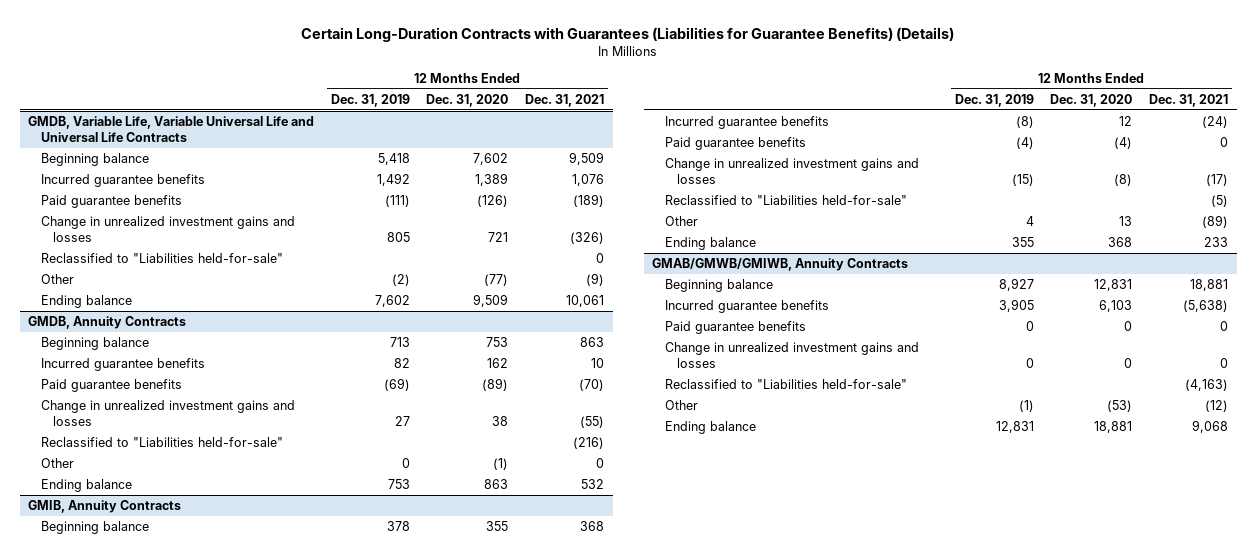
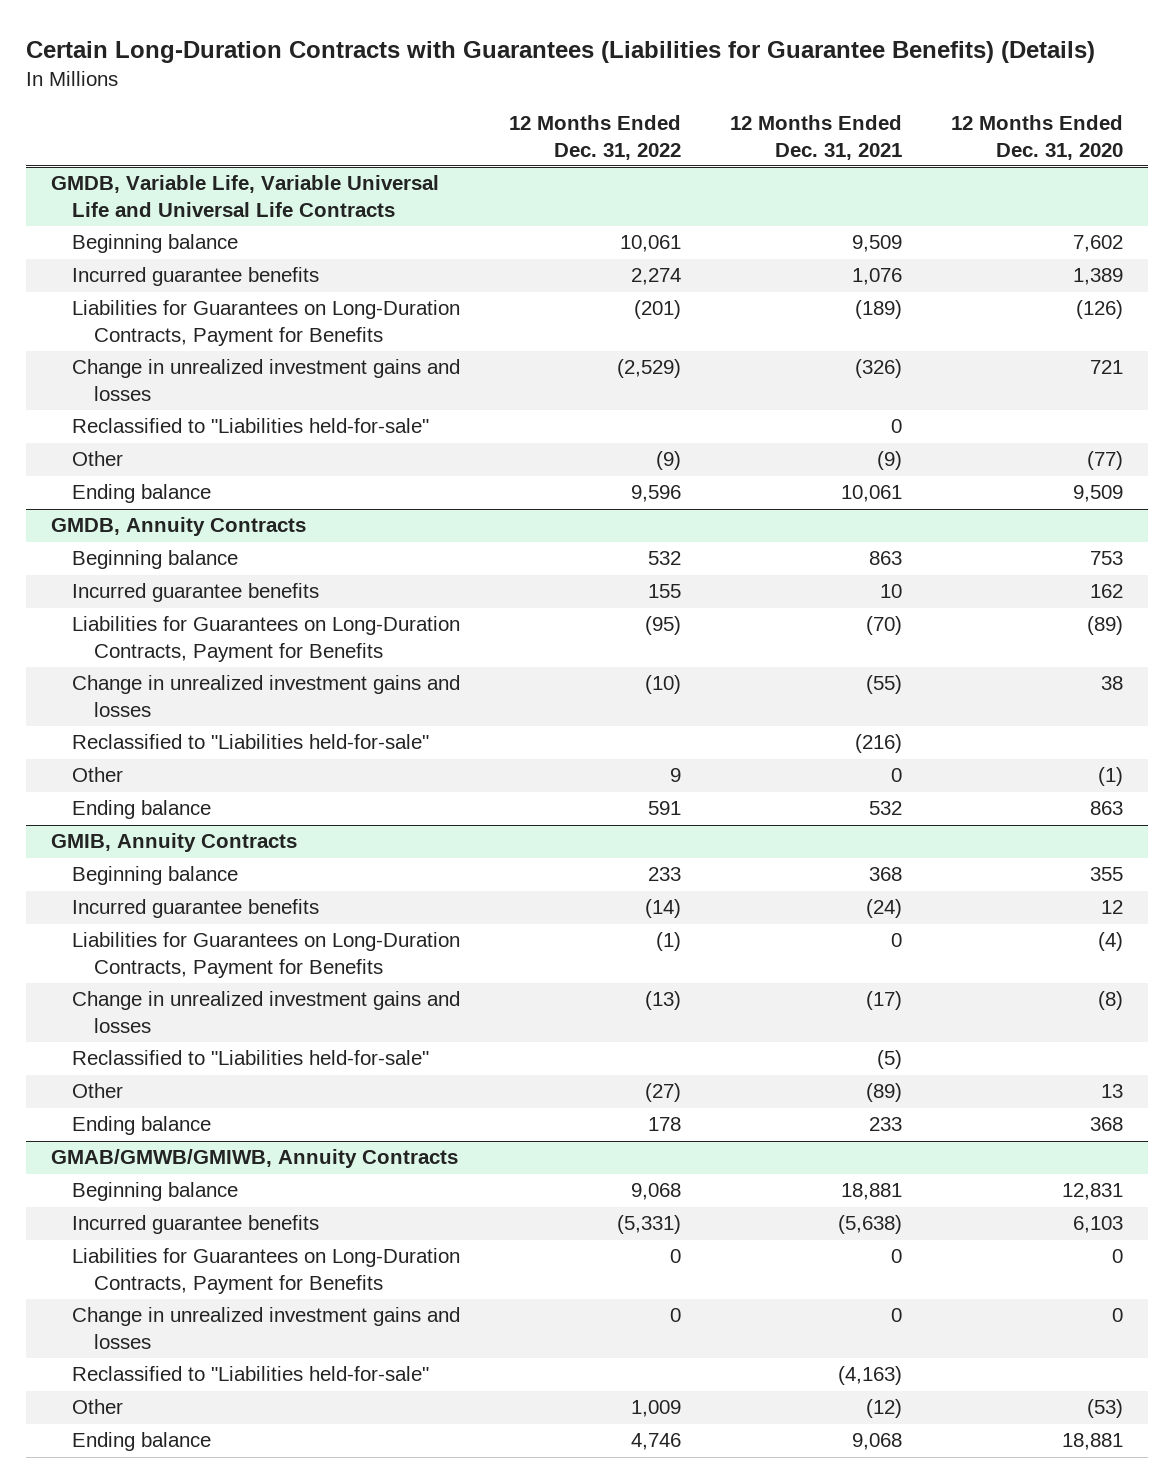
[330,93,410,107] Dec. 31, 2019 -> none
none -> [509,115,682,160] 12 Months Ended Dec. 31, 2022
[40,194,182,208] Paid guarantee benefits -> [72,300,461,346] Liabilities for Guarantees on Long-Duration Contracts, Payment for Benefits
[40,378,182,392] Paid guarantee benefits -> [72,616,461,662] Liabilities for Guarantees on Long-Duration Contracts, Payment for Benefits
[664,136,806,150] Paid guarantee benefits -> [72,932,461,978] Liabilities for Guarantees on Long-Duration Contracts, Payment for Benefits
[664,320,806,334] Paid guarantee benefits -> [72,1248,461,1294] Liabilities for Guarantees on Long-Duration Contracts, Payment for Benefits

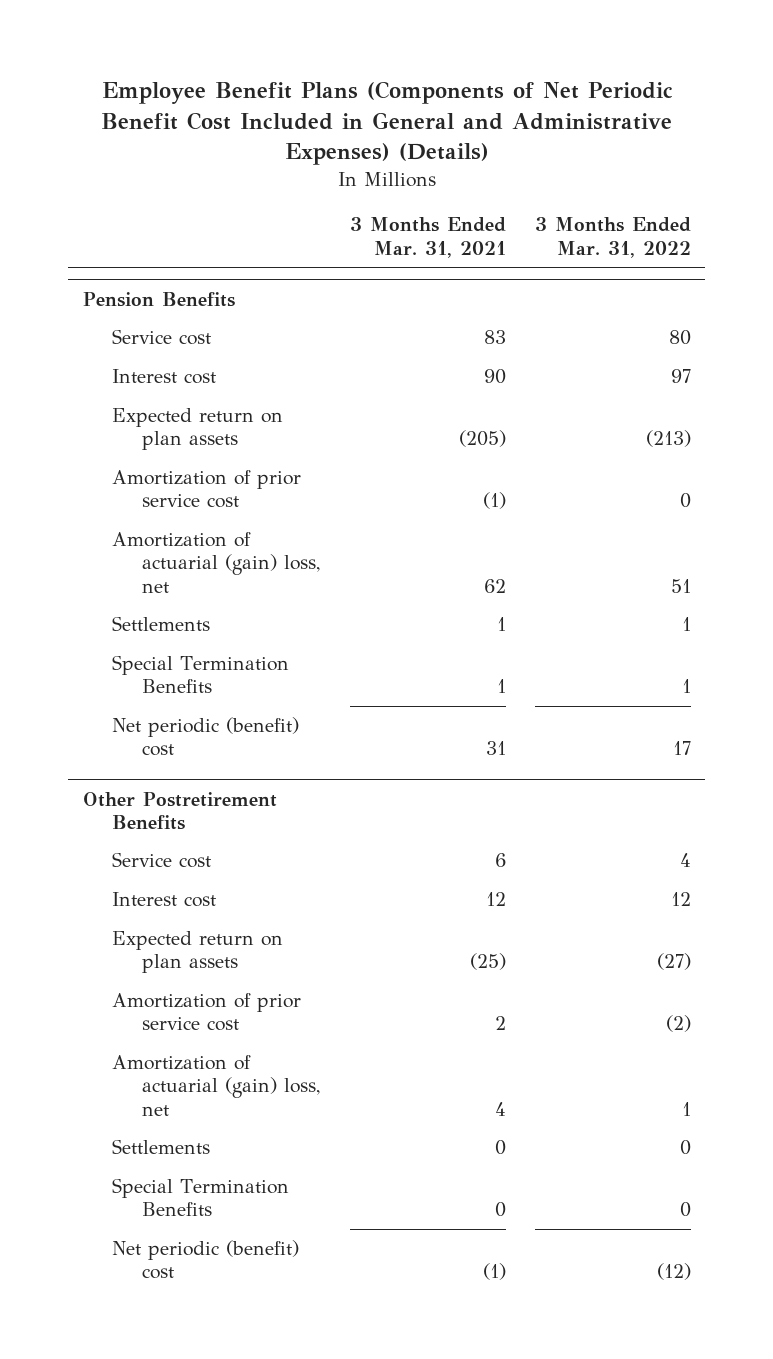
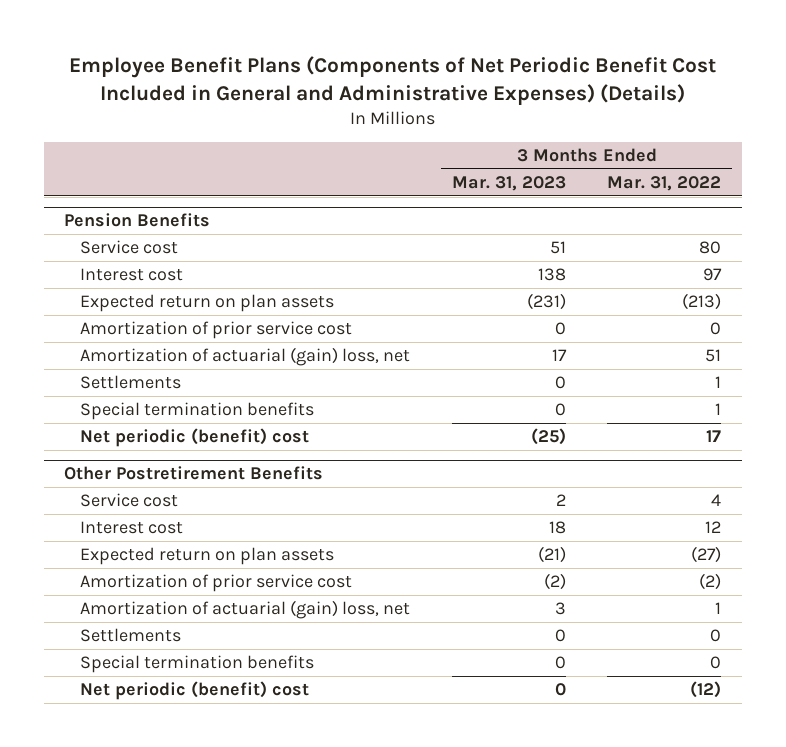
[349,217,506,258] 3 Months Ended Mar. 31, 2021 -> none
none -> [451,175,566,191] Mar. 31, 2023
[112,655,290,694] Special Termination Benefits -> [80,402,315,421] Special termination benefits
[112,1178,290,1217] Special Termination Benefits -> [80,655,315,674] Special termination benefits

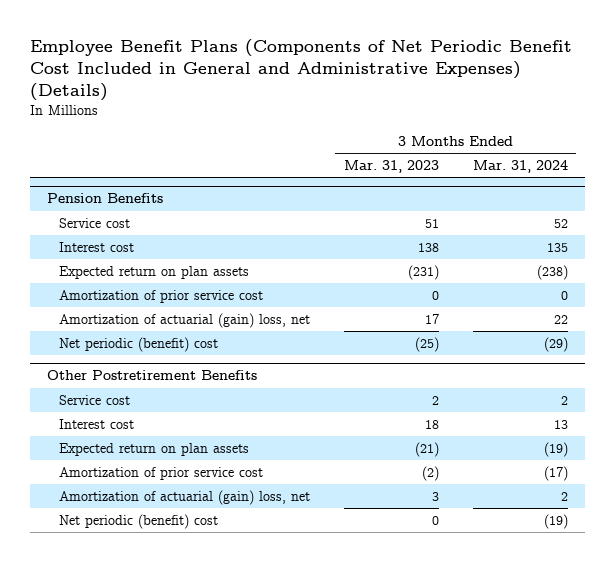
[607,175,722,191] Mar. 31, 2022 -> none
none -> [472,160,568,174] Mar. 31, 2024
[80,375,182,390] Settlements -> none
[80,402,315,421] Special termination benefits -> none
[80,628,182,643] Settlements -> none
[80,655,315,674] Special termination benefits -> none

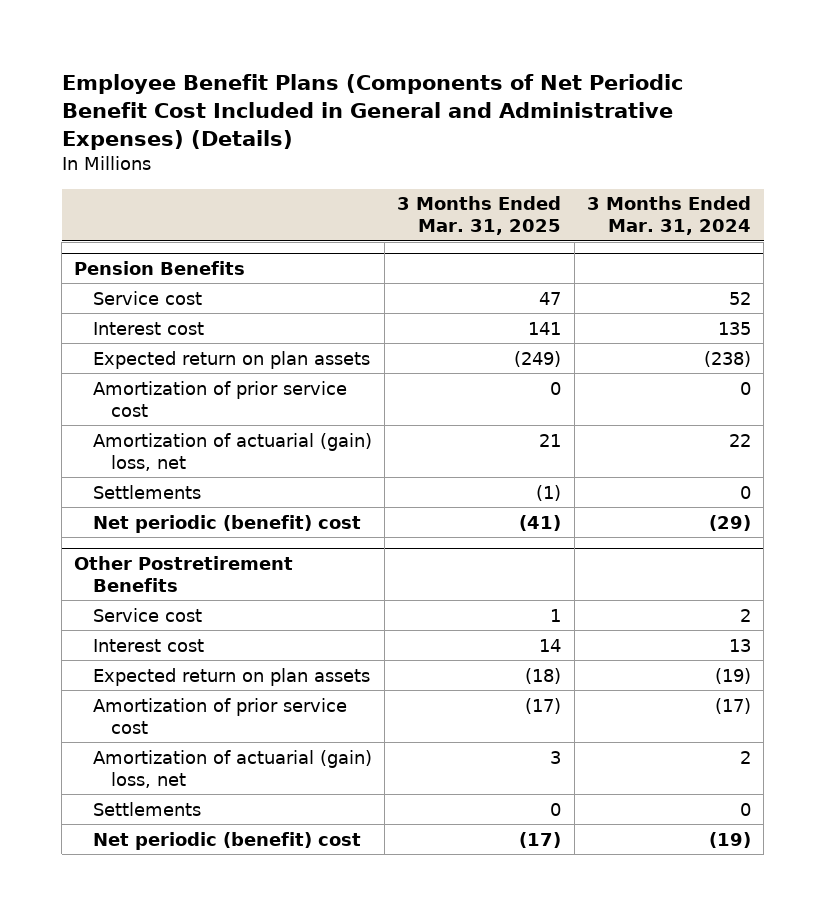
[343,160,439,174] Mar. 31, 2023 -> none
none -> [397,196,562,236] 3 Months Ended Mar. 31, 2025
none -> [92,484,201,499] Settlements
none -> [92,801,201,816] Settlements

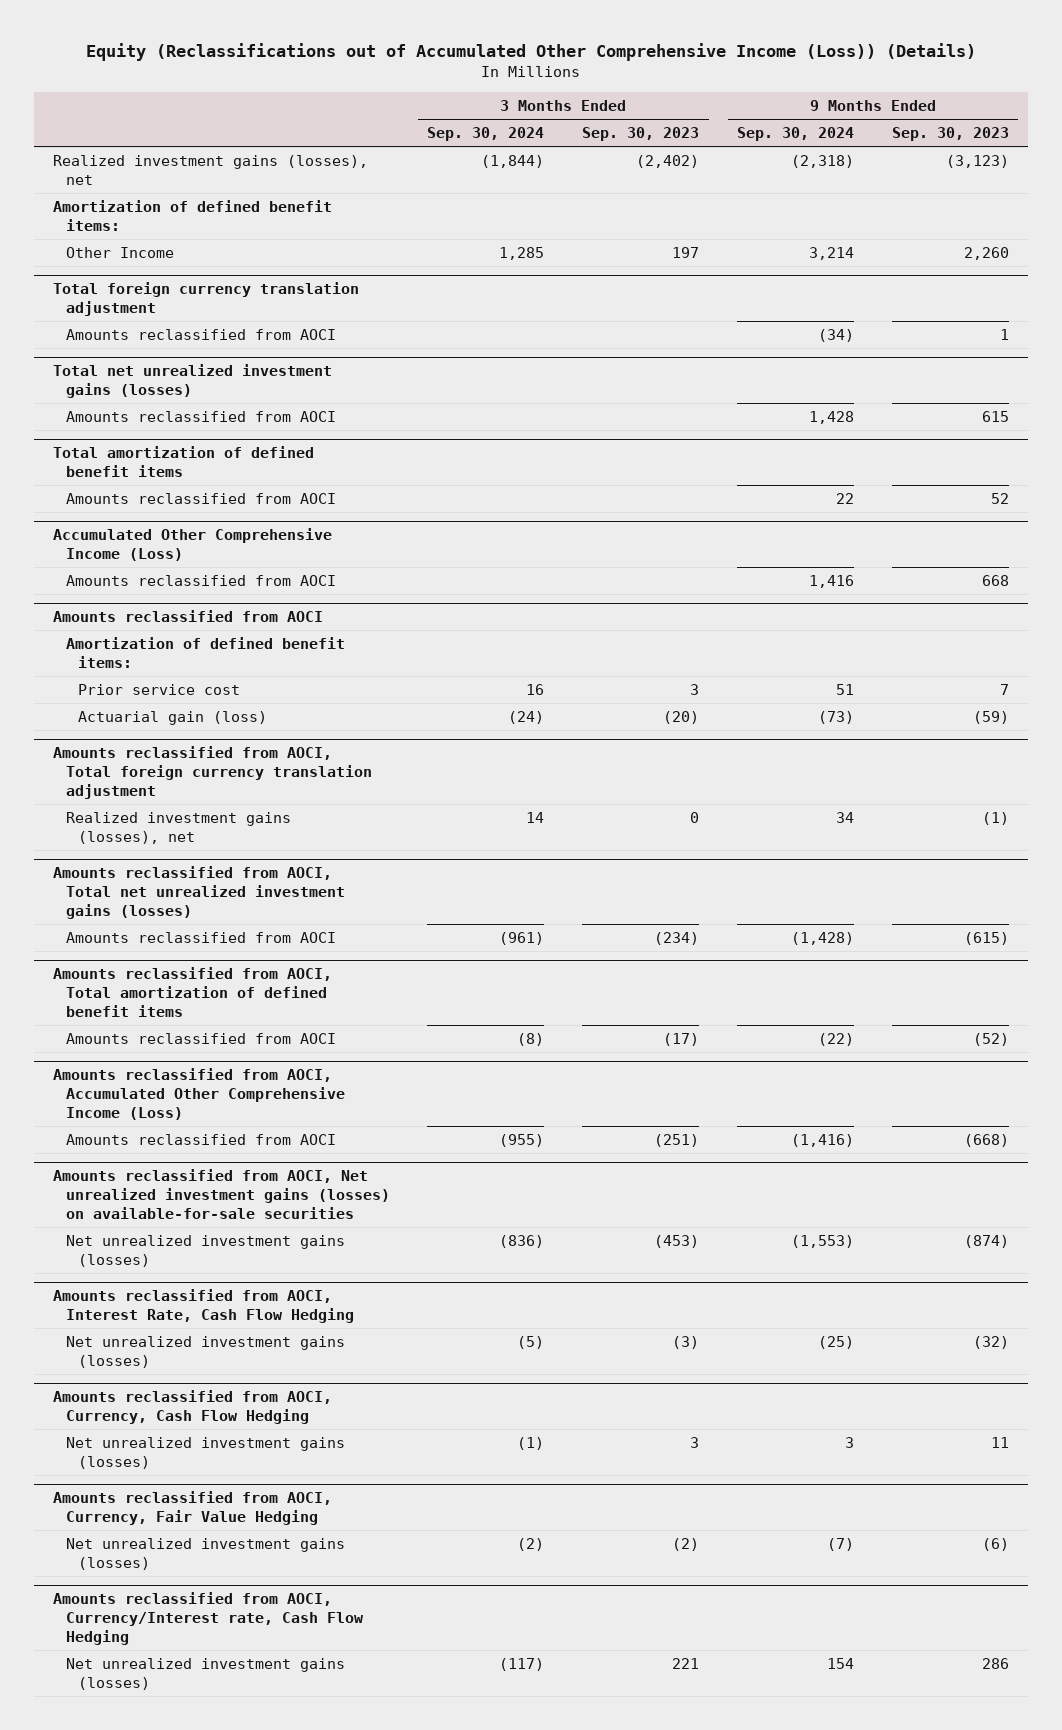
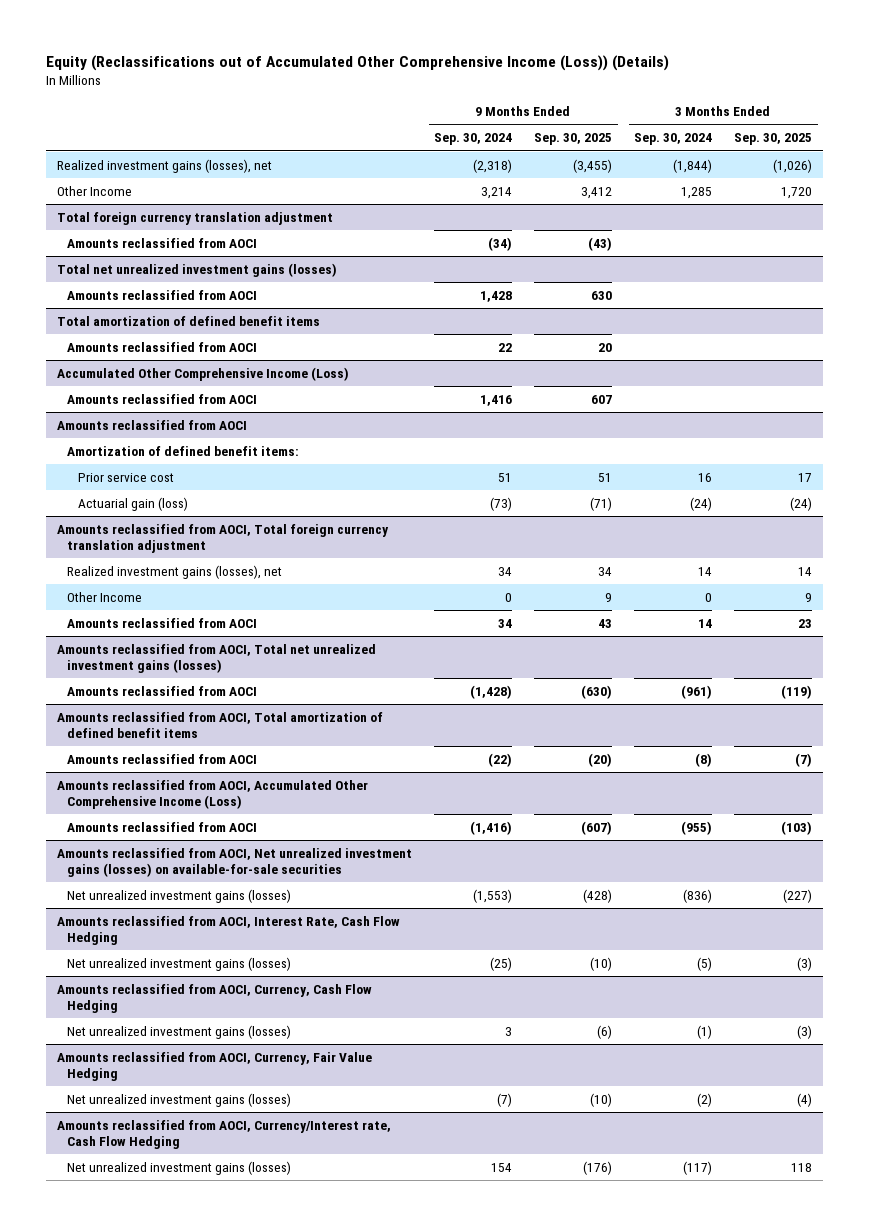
[582,127,700,142] Sep. 30, 2023 -> none
[891,127,1009,142] Sep. 30, 2023 -> none
none -> [534,133,613,146] Sep. 30, 2025
none -> [734,133,813,146] Sep. 30, 2025
[53,199,333,231] Amortization of defined benefit items: -> none
none -> [67,591,143,602] Other Income
none -> [67,617,258,628] Amounts reclassified from AOCI

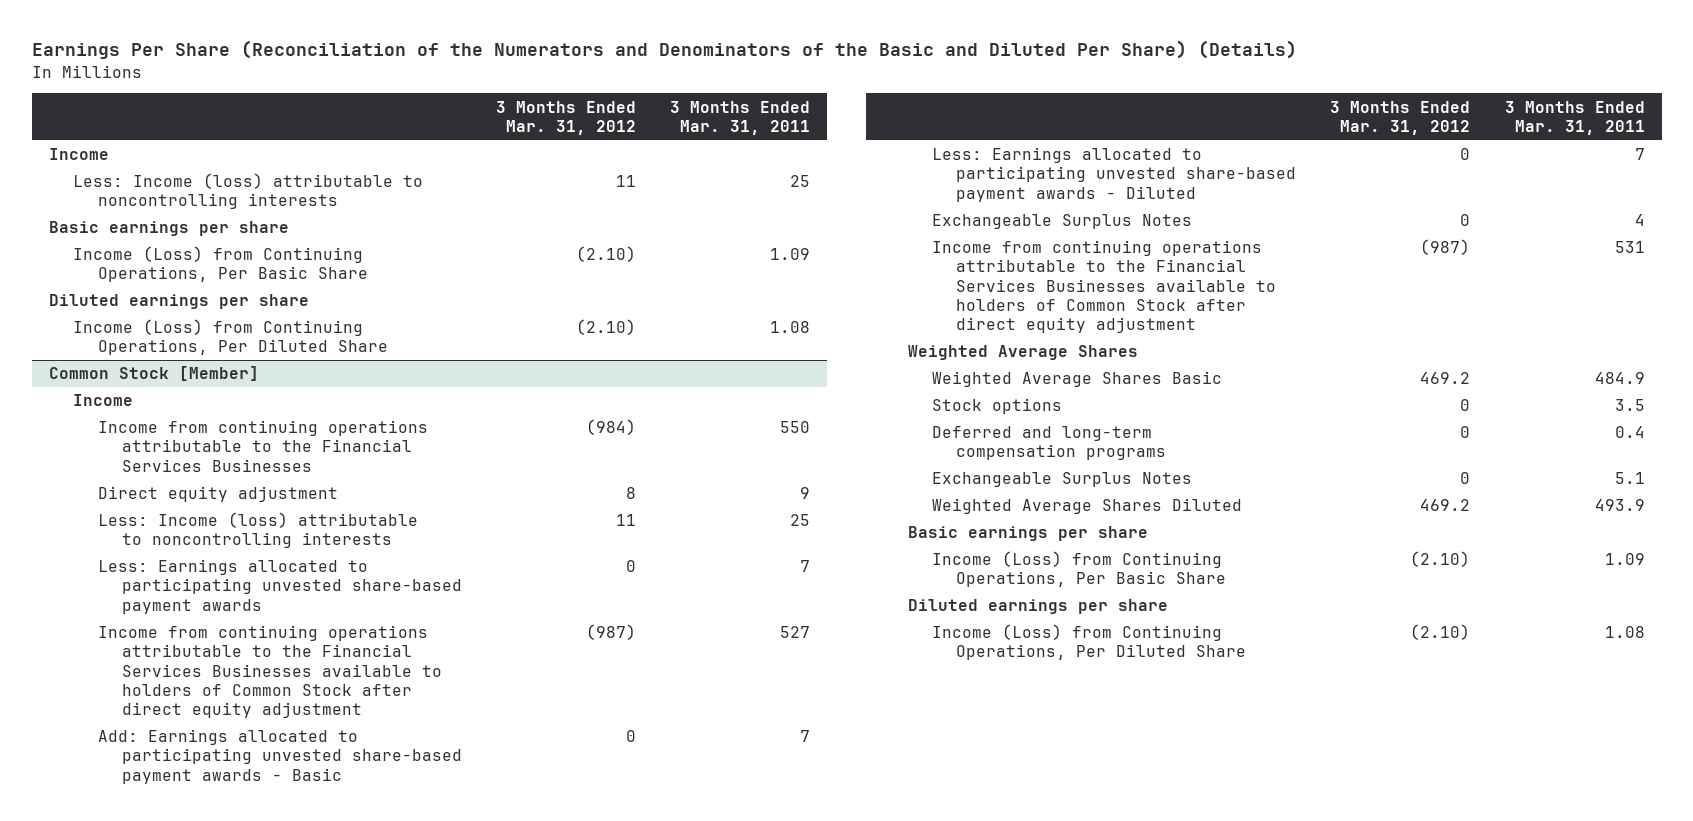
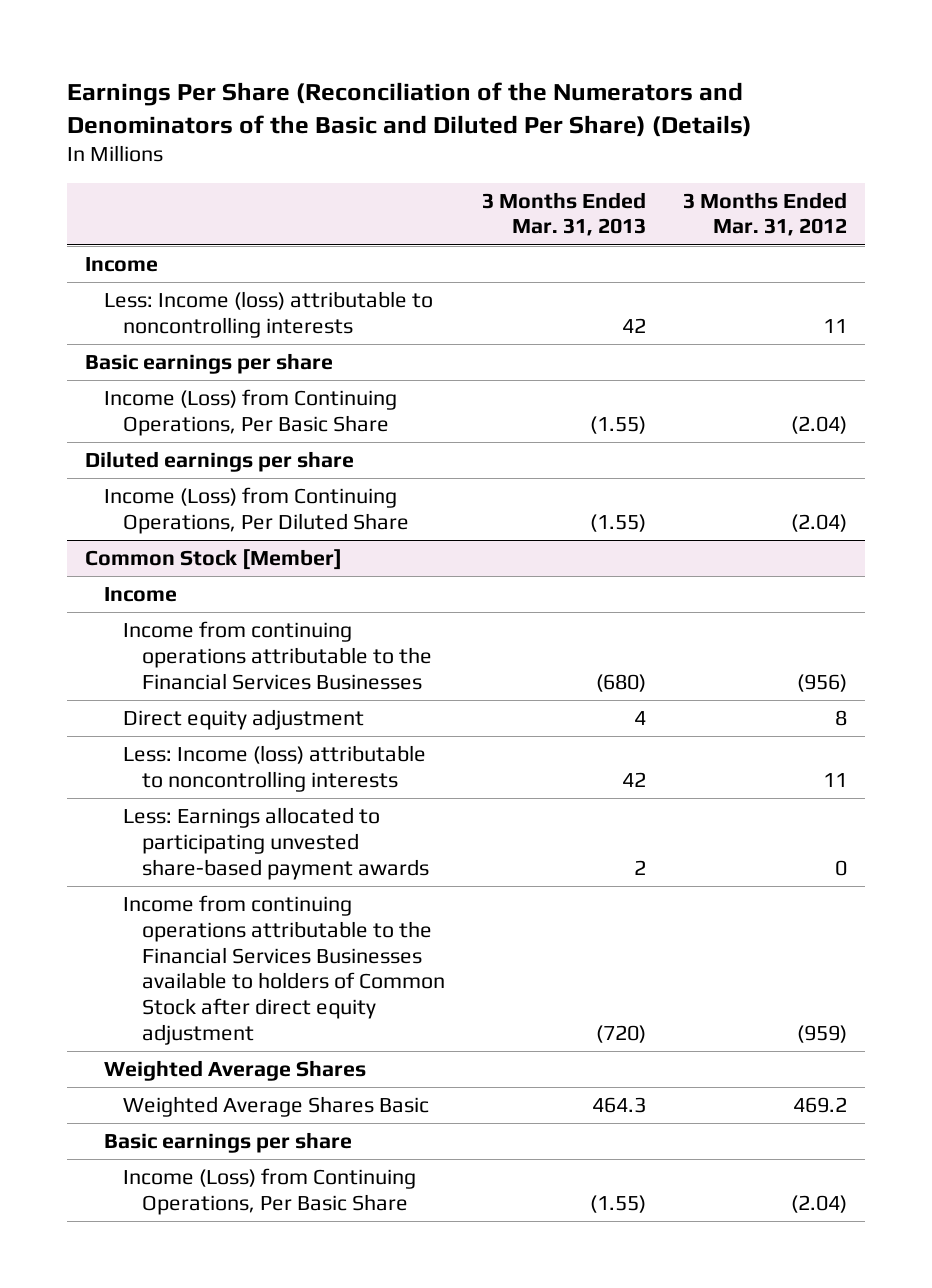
[670,100,811,135] 3 Months Ended Mar. 31, 2011 -> none
none -> [481,191,646,237] 3 Months Ended Mar. 31, 2013
[576,246,637,263] (2.10) -> [790,415,847,434] (2.04)
[576,319,637,336] (2.10) -> [790,513,847,532] (2.04)
[586,419,637,436] (984) -> [796,673,847,692] (956)
[97,729,462,784] Add: Earnings allocated to participating unvested share-based payment awards - Basic -> none
[932,147,1297,202] Less: Earnings allocated to participating unvested share-based payment awards - Diluted -> none
[932,214,1193,230] Exchangeable Surplus Notes -> none
[932,240,1277,333] Income from continuing operations attributable to the Financial Services Businesses available to holders of Common Stock after direct equity adjustment -> none
[586,624,637,641] (987) -> [796,1024,847,1043] (959)
[932,398,1063,415] Stock options -> none
[932,426,1167,461] Deferred and long-term compensation programs -> none
[932,472,1193,488] Exchangeable Surplus Notes -> none
[932,498,1243,515] Weighted Average Shares Diluted -> none
[907,599,1168,615] Diluted earnings per share -> none
[932,624,1247,661] Income (Loss) from Continuing Operations, Per Diluted Share -> none
[1410,551,1471,568] (2.10) -> [790,1194,847,1213] (2.04)

